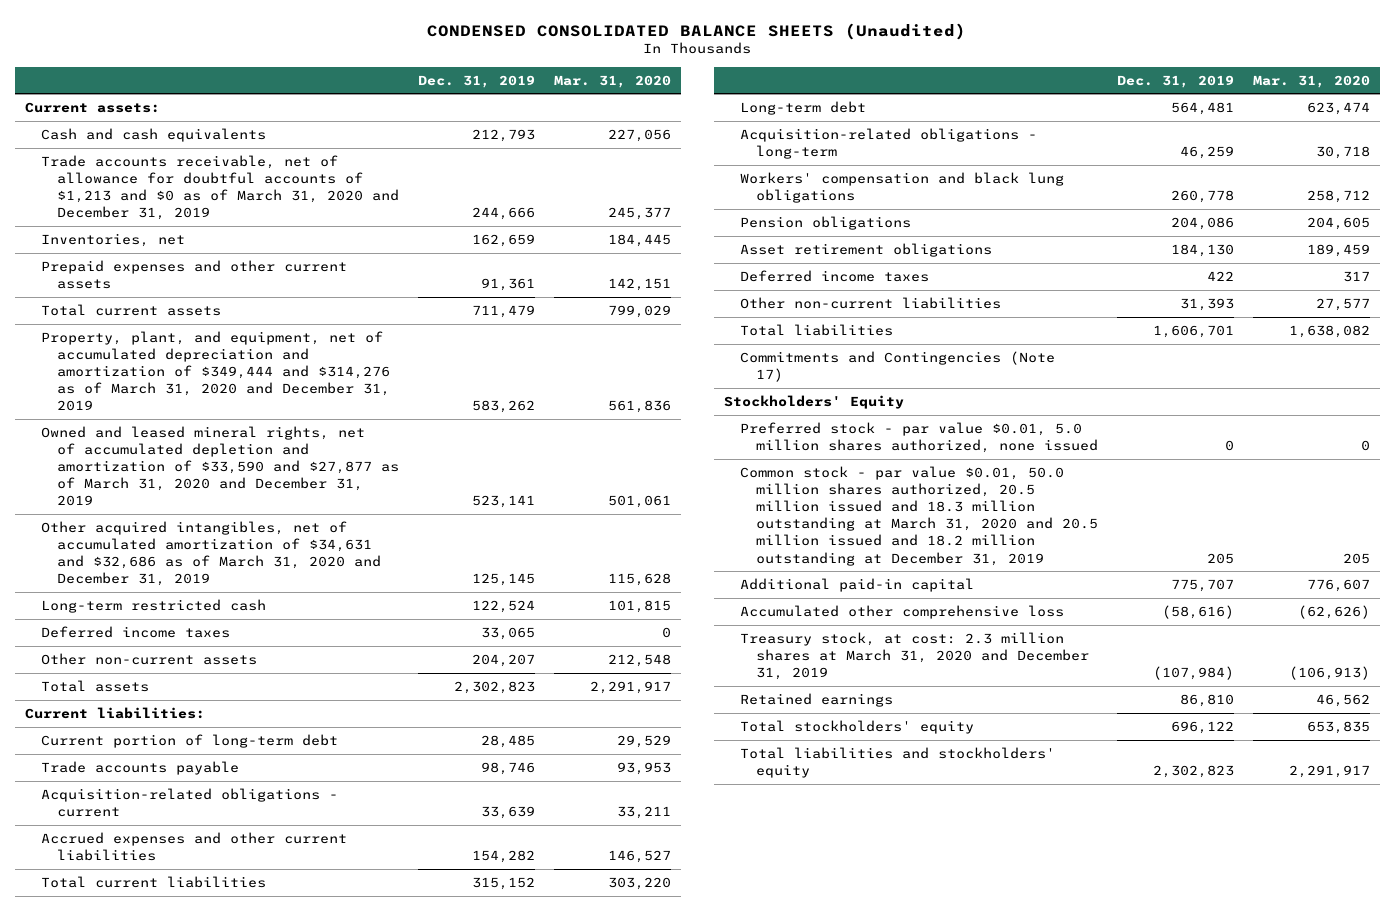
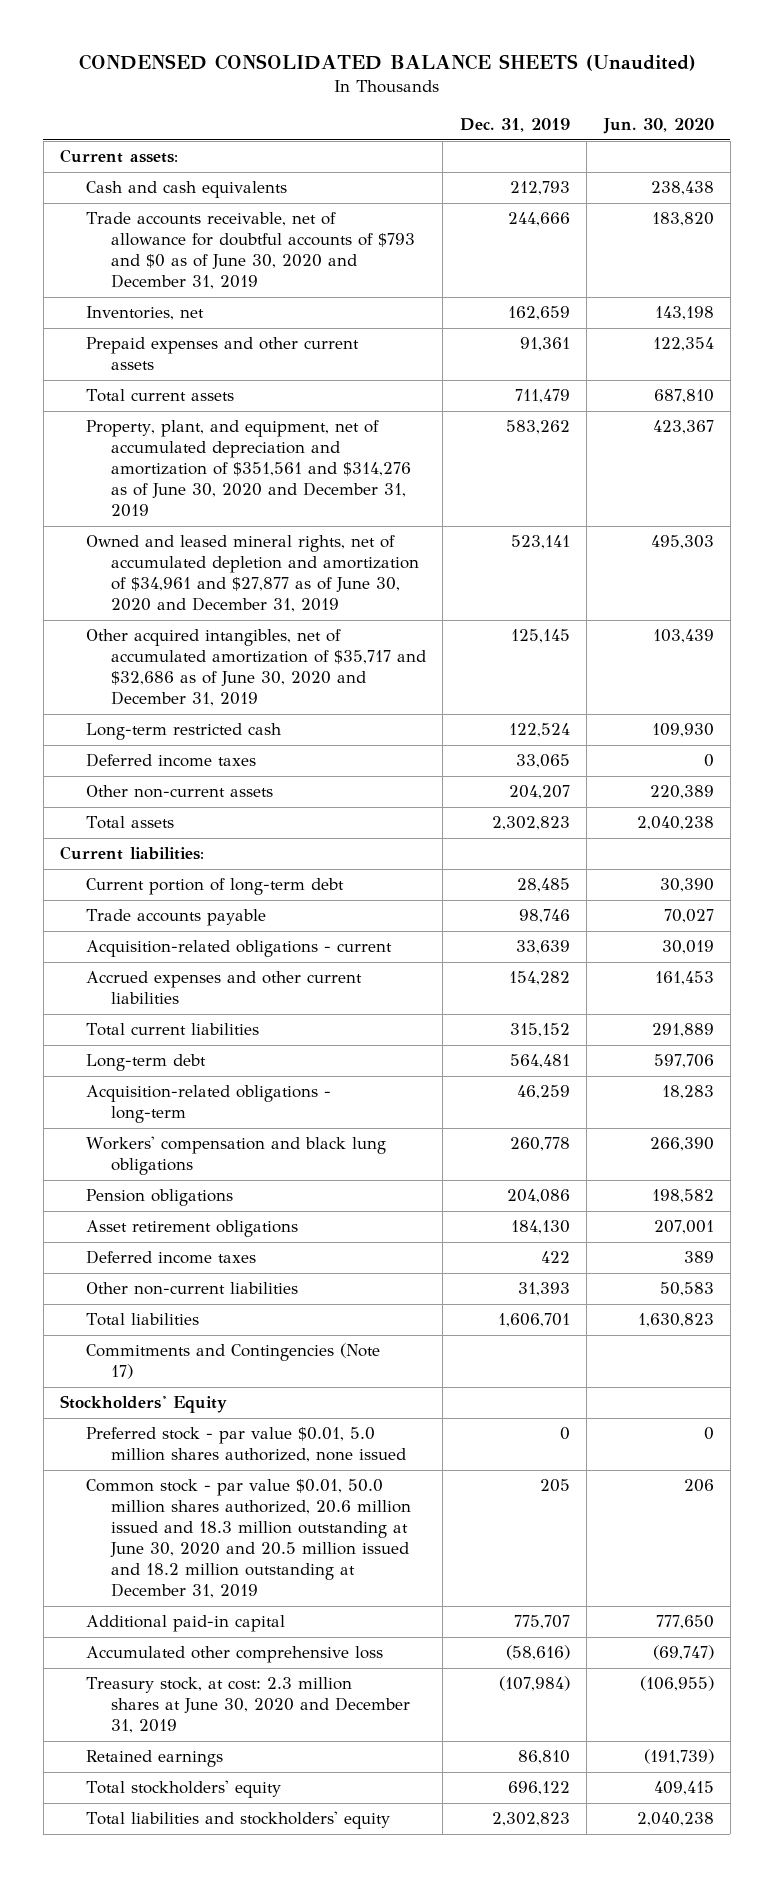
[554,74,672,88] Mar. 31, 2020 -> none
none -> [602,117,714,134] Jun. 30, 2020
[40,154,400,221] Trade accounts receivable, net of allowance for doubtful accounts of $1,213 and $0 as of March 31, 2020 and December 31, 2019 -> [85,212,415,290] Trade accounts receivable, net of allowance for doubtful accounts of $793 and $0 as of June 30, 2020 and December 31, 2019
[40,330,391,412] Property, plant, and equipment, net of accumulated depreciation and amortization of $349,444 and $314,276 as of March 31, 2020 and December 31, 2019 -> [85,420,411,518] Property, plant, and equipment, net of accumulated depreciation and amortization of $351,561 and $314,276 as of June 30, 2020 and December 31, 2019
[40,425,400,507] Owned and leased mineral rights, net of accumulated depletion and amortization of $33,590 and $27,877 as of March 31, 2020 and December 31, 2019 -> [85,535,419,613] Owned and leased mineral rights, net of accumulated depletion and amortization of $34,961 and $27,877 as of June 30, 2020 and December 31, 2019
[40,520,382,587] Other acquired intangibles, net of accumulated amortization of $34,631 and $32,686 as of March 31, 2020 and December 31, 2019 -> [85,629,426,707] Other acquired intangibles, net of accumulated amortization of $35,717 and $32,686 as of June 30, 2020 and December 31, 2019
[739,465,1098,566] Common stock - par value $0.01, 50.0 million shares authorized, 20.5 million issued and 18.3 million outstanding at March 31, 2020 and 20.5 million issued and 18.2 million outstanding at December 31, 2019 -> [85,1479,411,1599] Common stock - par value $0.01, 50.0 million shares authorized, 20.6 million issued and 18.3 million outstanding at June 30, 2020 and 20.5 million issued and 18.2 million outstanding at December 31, 2019
[739,631,1089,681] Treasury stock, at cost: 2.3 million shares at March 31, 2020 and December 31, 2019 -> [85,1677,410,1734] Treasury stock, at cost: 2.3 million shares at June 30, 2020 and December 31, 2019

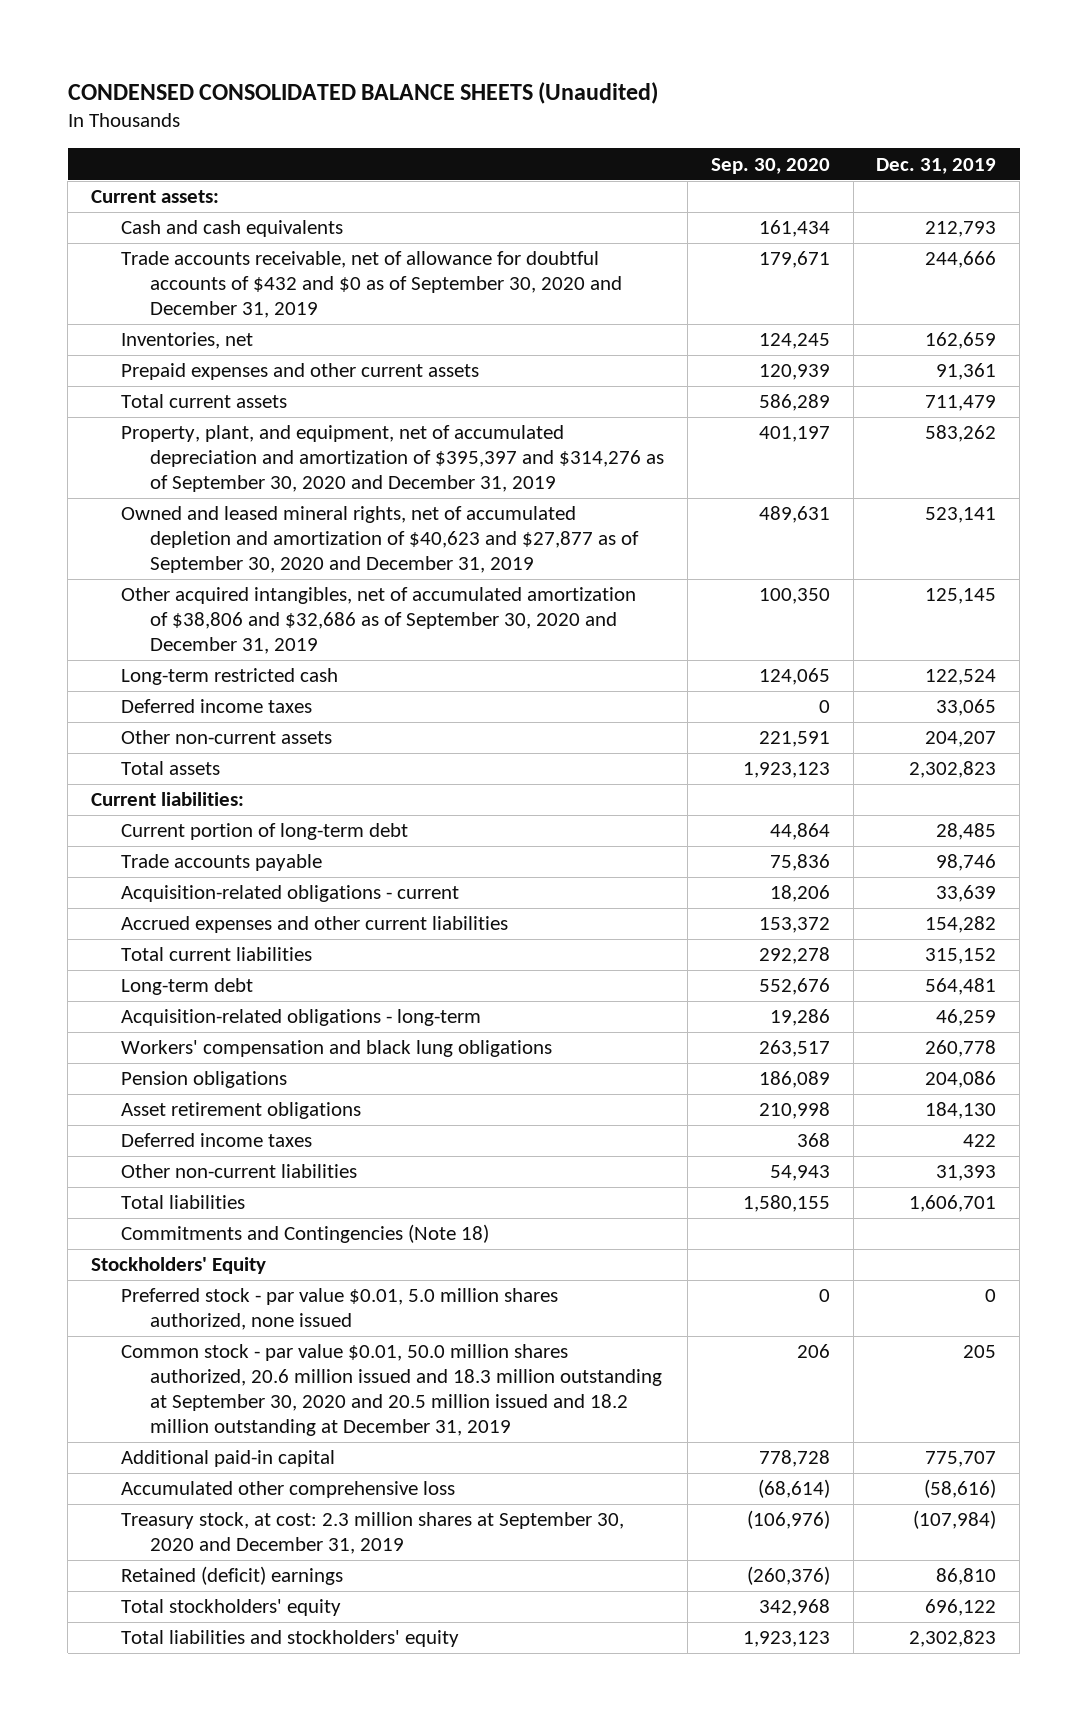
[602,117,714,134] Jun. 30, 2020 -> none
none -> [710,157,830,174] Sep. 30, 2020
[85,212,415,290] Trade accounts receivable, net of allowance for doubtful accounts of $793 and $0 as of June 30, 2020 and December 31, 2019 -> [120,251,623,319] Trade accounts receivable, net of allowance for doubtful accounts of $432 and $0 as of September 30, 2020 and December 31, 2019
[85,420,411,518] Property, plant, and equipment, net of accumulated depreciation and amortization of $351,561 and $314,276 as of June 30, 2020 and December 31, 2019 -> [120,425,665,493] Property, plant, and equipment, net of accumulated depreciation and amortization of $395,397 and $314,276 as of September 30, 2020 and December 31, 2019
[85,535,419,613] Owned and leased mineral rights, net of accumulated depletion and amortization of $34,961 and $27,877 as of June 30, 2020 and December 31, 2019 -> [120,506,640,574] Owned and leased mineral rights, net of accumulated depletion and amortization of $40,623 and $27,877 as of September 30, 2020 and December 31, 2019
[85,629,426,707] Other acquired intangibles, net of accumulated amortization of $35,717 and $32,686 as of June 30, 2020 and December 31, 2019 -> [120,587,636,655] Other acquired intangibles, net of accumulated amortization of $38,806 and $32,686 as of September 30, 2020 and December 31, 2019
[85,1343,380,1380] Commitments and Contingencies (Note 17) -> [120,1224,489,1244] Commitments and Contingencies (Note 18)
[85,1479,411,1599] Common stock - par value $0.01, 50.0 million shares authorized, 20.6 million issued and 18.3 million outstanding at June 30, 2020 and 20.5 million issued and 18.2 million outstanding at December 31, 2019 -> [120,1344,663,1437] Common stock - par value $0.01, 50.0 million shares authorized, 20.6 million issued and 18.3 million outstanding at September 30, 2020 and 20.5 million issued and 18.2 million outstanding at December 31, 2019
[85,1677,410,1734] Treasury stock, at cost: 2.3 million shares at June 30, 2020 and December 31, 2019 -> [120,1512,624,1555] Treasury stock, at cost: 2.3 million shares at September 30, 2020 and December 31, 2019
[85,1750,223,1768] Retained earnings -> [120,1566,343,1586] Retained (deficit) earnings

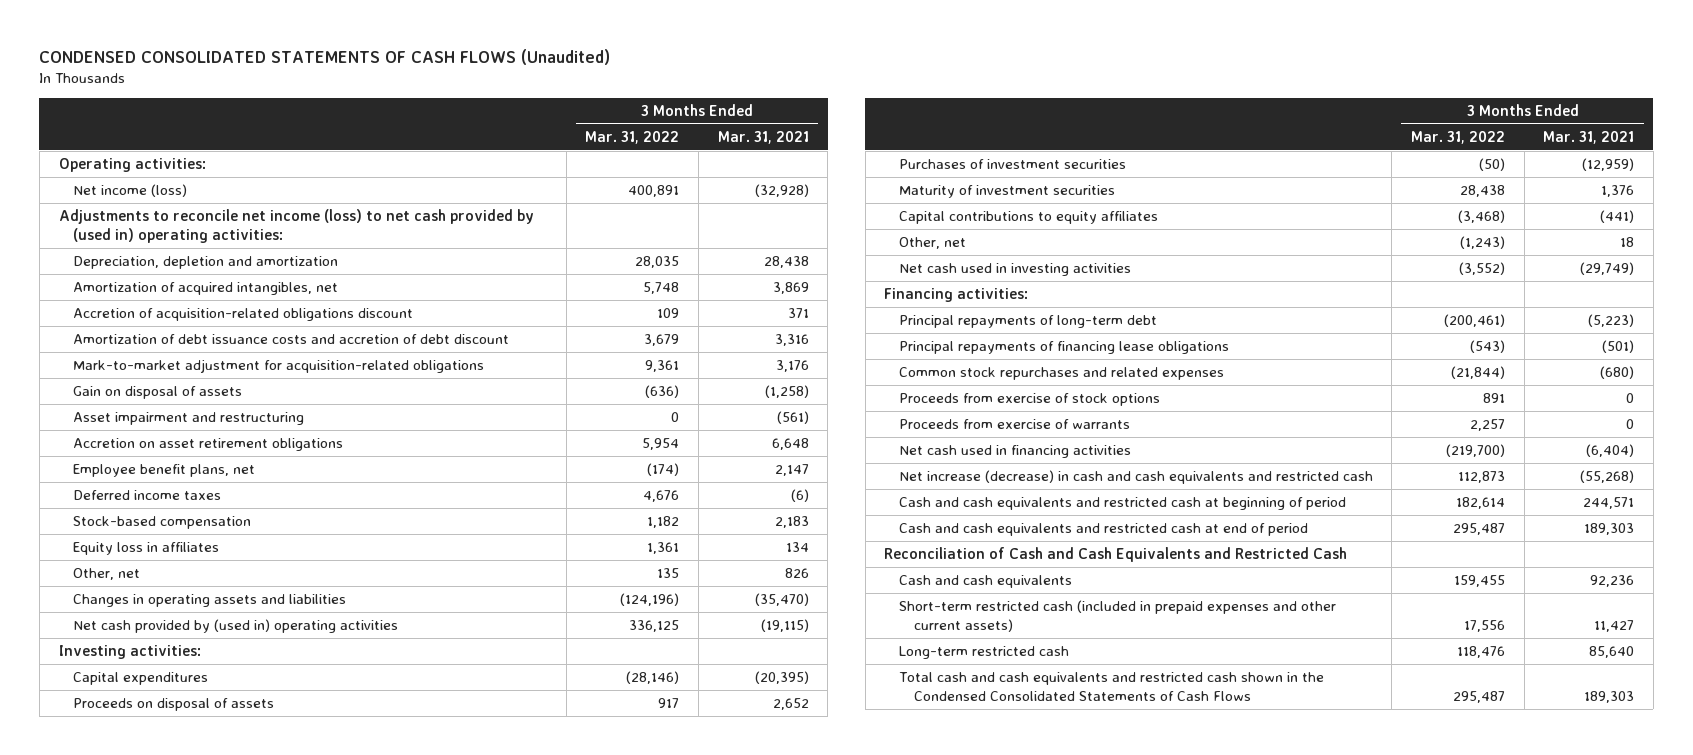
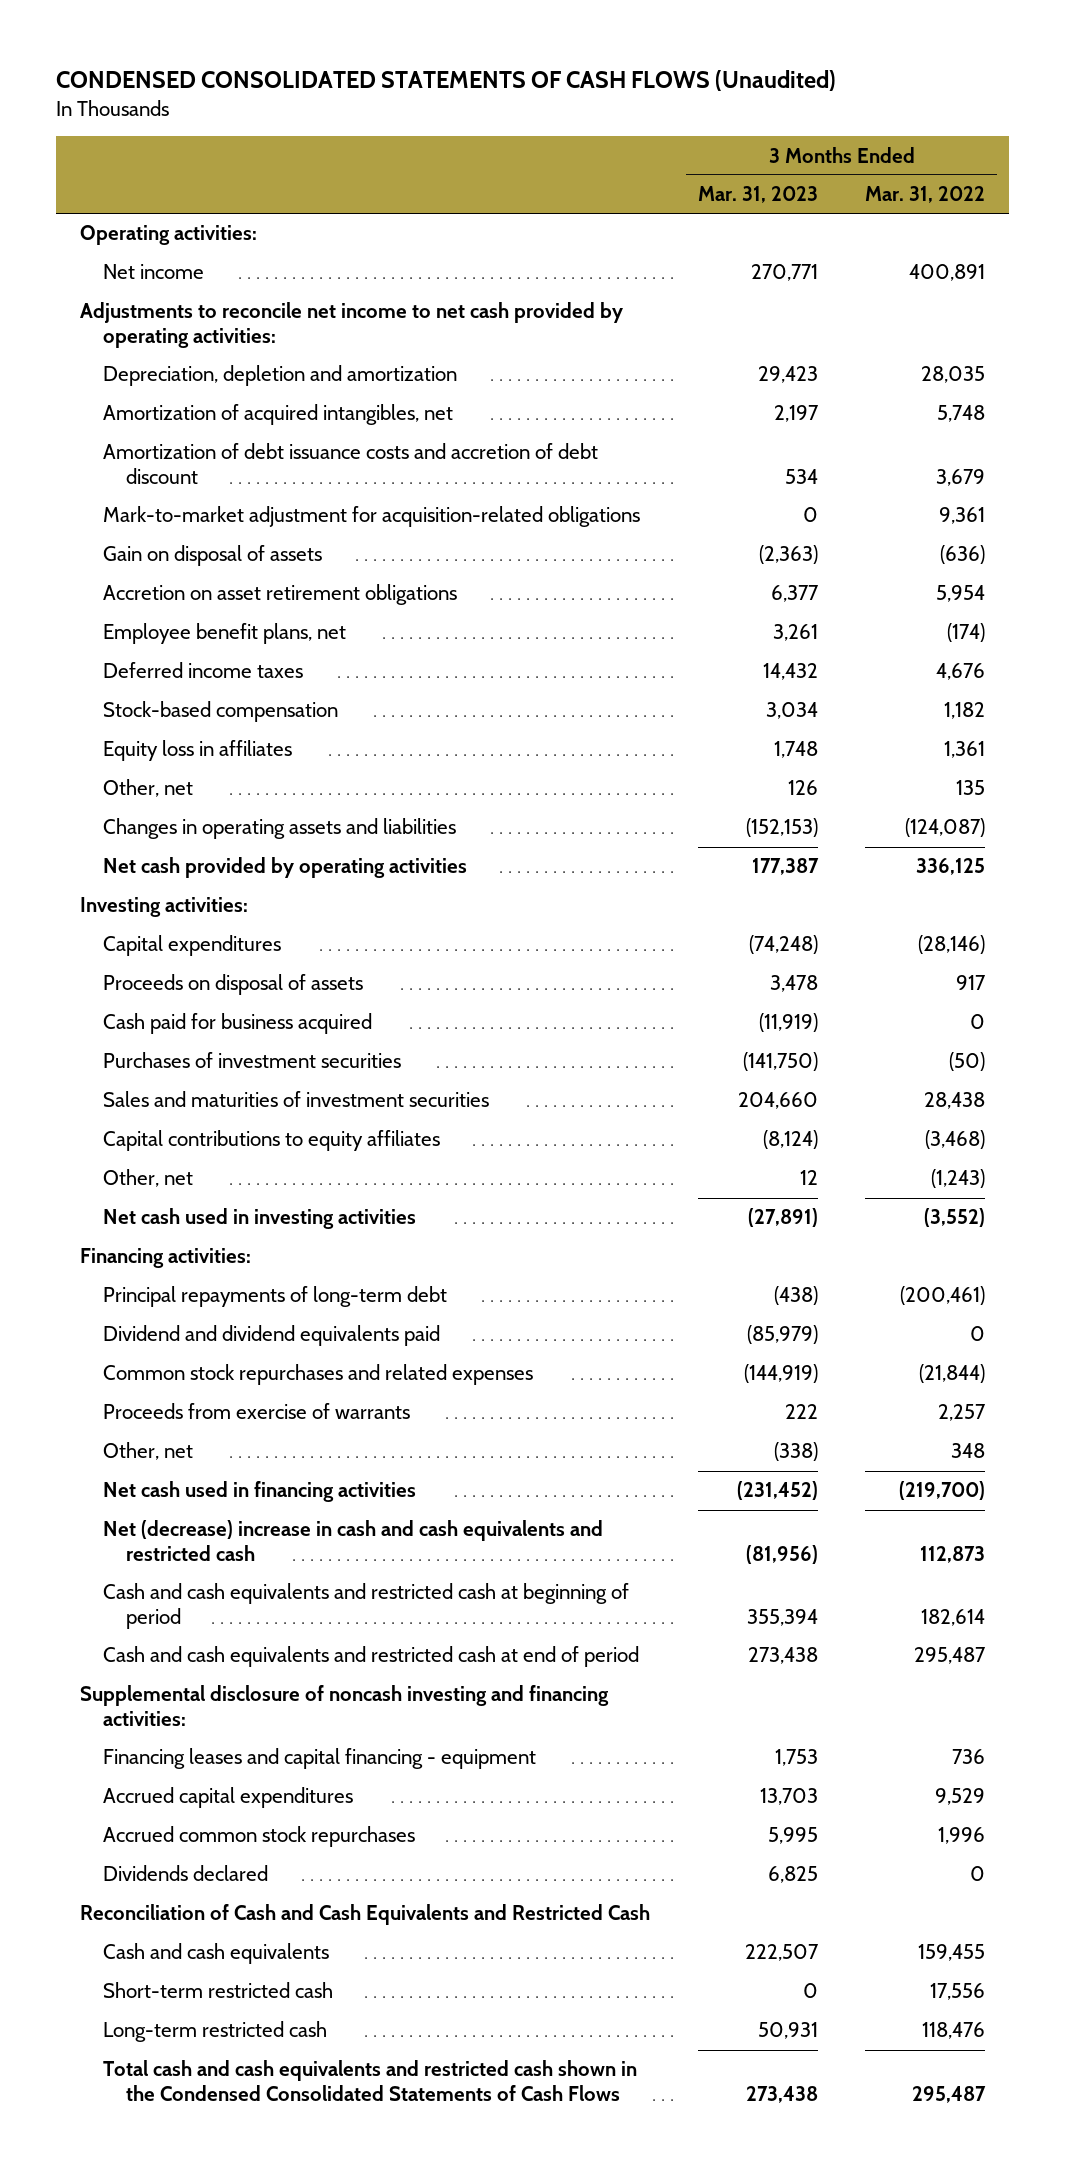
[717,131,809,145] Mar. 31, 2021 -> none
none -> [697,186,818,204] Mar. 31, 2023
[73,184,188,198] Net income (loss) -> [103,264,205,280] Net income
[58,209,534,244] Adjustments to reconcile net income (loss) to net cash provided by (used in) operating activities: -> [79,302,623,349] Adjustments to reconcile net income to net cash provided by operating activities:
[73,308,414,322] Accretion of acquisition-related obligations discount -> none
[73,412,305,426] Asset impairment and restructuring -> none
[620,593,680,607] (124,196) -> [905,818,986,838] (124,087)
[73,619,399,634] Net cash provided by (used in) operating activities -> [103,857,468,879] Net cash provided by operating activities
none -> [103,1013,373,1035] Cash paid for business acquired
[898,185,1115,199] Maturity of investment securities -> [103,1091,490,1108] Sales and maturities of investment securities
[898,341,1229,355] Principal repayments of financing lease obligations -> none
none -> [103,1325,441,1347] Dividend and dividend equivalents paid
[898,393,1160,407] Proceeds from exercise of stock options -> none
none -> [103,1442,194,1461] Other, net
[898,470,1373,485] Net increase (decrease) in cash and cash equivalents and restricted cash -> [103,1520,604,1562] Net (decrease) increase in cash and cash equivalents and restricted cash
none -> [79,1685,609,1727] Supplemental disclosure of noncash investing and financing activities:
none -> [103,1748,537,1770] Financing leases and capital financing - equipment
none -> [103,1787,354,1809] Accrued capital expenditures
none -> [103,1826,416,1848] Accrued common stock repurchases
none -> [103,1865,269,1882] Dividends declared
[898,600,1336,633] Short-term restricted cash (included in prepaid expenses and other current assets) -> [103,1982,334,1999] Short-term restricted cash

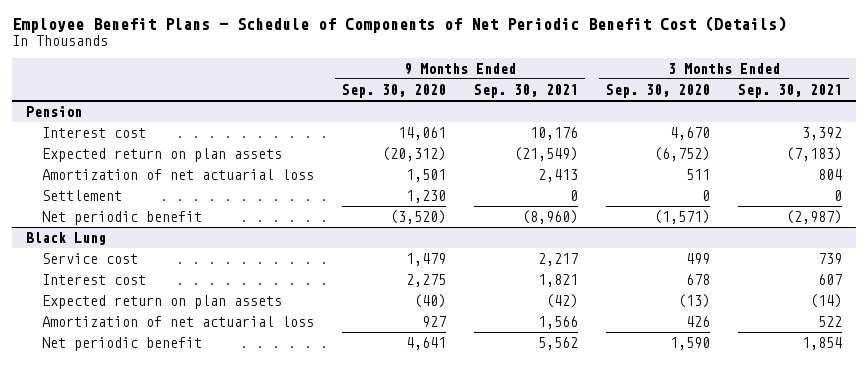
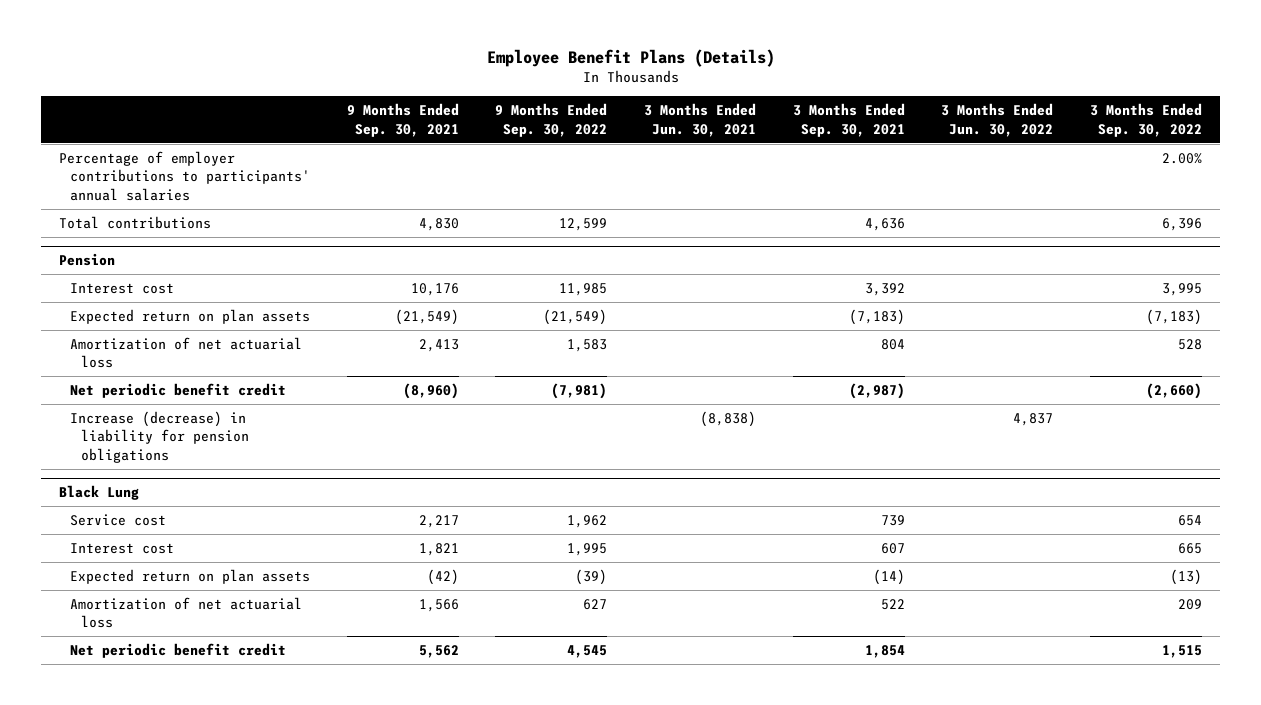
[11,16,786,34] Employee Benefit Plans - Schedule of Components of Net Periodic Benefit Cost (Details) -> [486,49,775,68] Employee Benefit Plans (Details)
[341,83,446,98] Sep. 30, 2020 -> none
[605,83,710,98] Sep. 30, 2020 -> none
none -> [495,103,608,137] 9 Months Ended Sep. 30, 2022
none -> [644,103,757,137] 3 Months Ended Jun. 30, 2021
none -> [941,103,1054,137] 3 Months Ended Jun. 30, 2022
none -> [1089,103,1202,137] 3 Months Ended Sep. 30, 2022
none -> [59,150,311,201] Percentage of employer contributions to participants' annual salaries
none -> [59,215,212,229] Total contributions
[41,189,122,201] Settlement -> none
[41,210,202,225] Net periodic benefit -> [70,382,287,398] Net periodic benefit credit
none -> [70,410,249,463] Increase (decrease) in liability for pension obligations
[41,336,202,351] Net periodic benefit -> [70,642,287,658] Net periodic benefit credit

